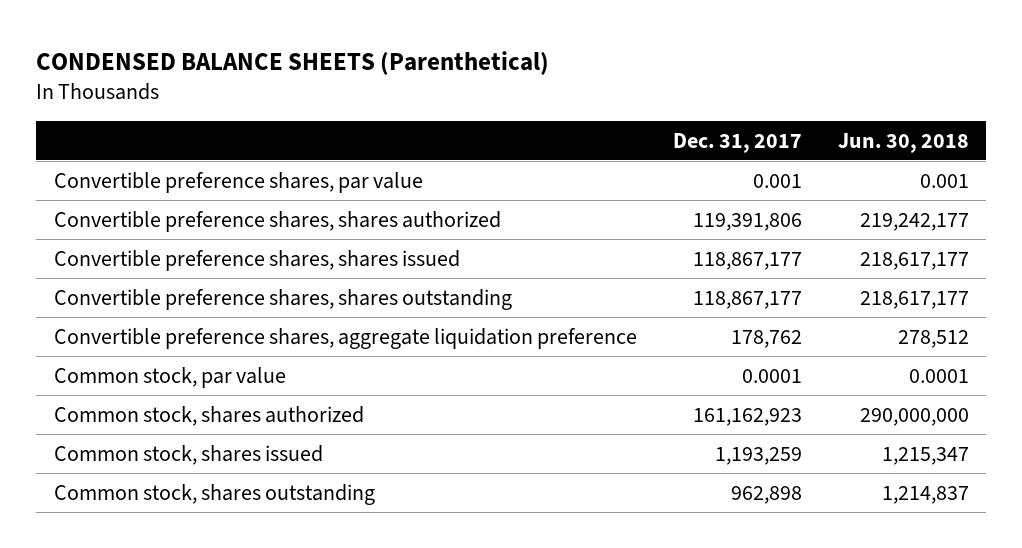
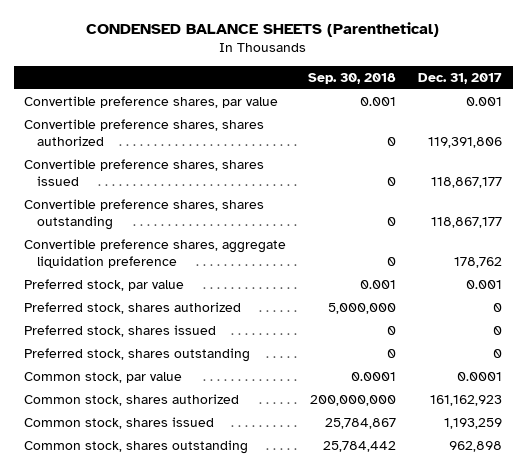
[837,132,969,153] Jun. 30, 2018 -> none
none -> [308,72,397,84] Sep. 30, 2018
none -> [24,279,185,292] Preferred stock, par value
none -> [24,302,242,315] Preferred stock, shares authorized
none -> [24,325,217,338] Preferred stock, shares issued
none -> [24,348,251,363] Preferred stock, shares outstanding

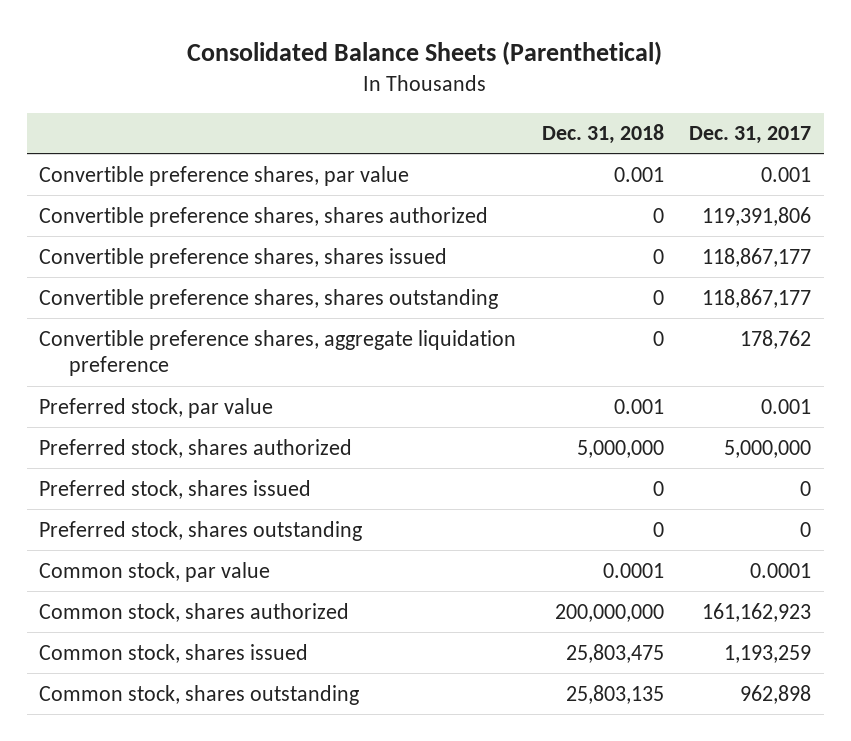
[86,22,440,38] CONDENSED BALANCE SHEETS (Parenthetical) -> [187,40,663,65] Consolidated Balance Sheets (Parenthetical)
[308,72,397,84] Sep. 30, 2018 -> none
none -> [541,124,664,145] Dec. 31, 2018
[493,303,503,313] 0 -> [724,439,812,458] 5,000,000

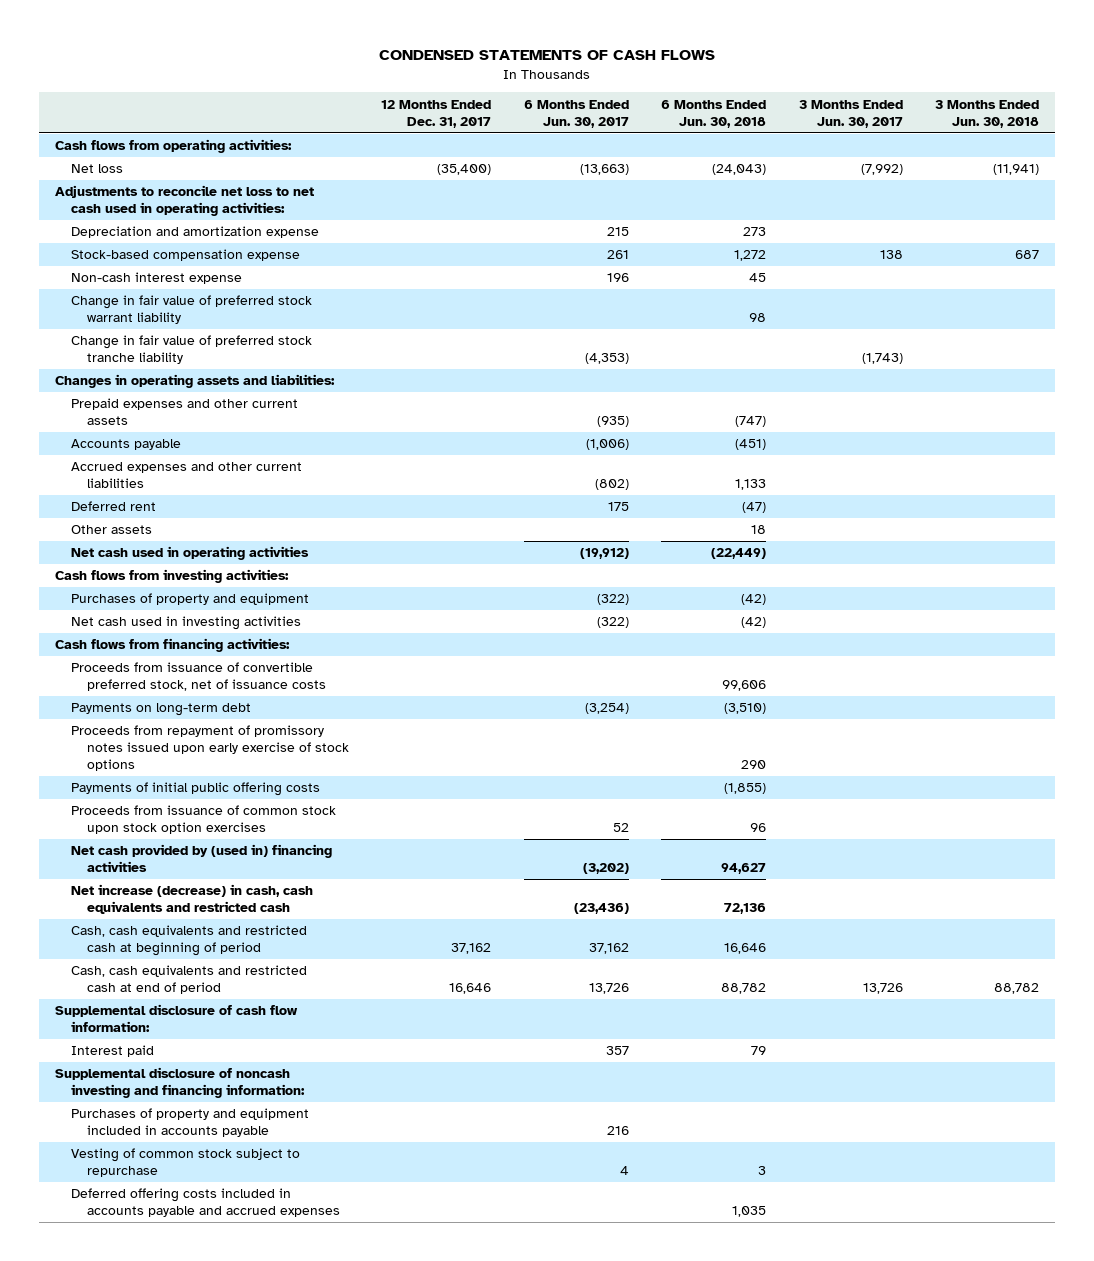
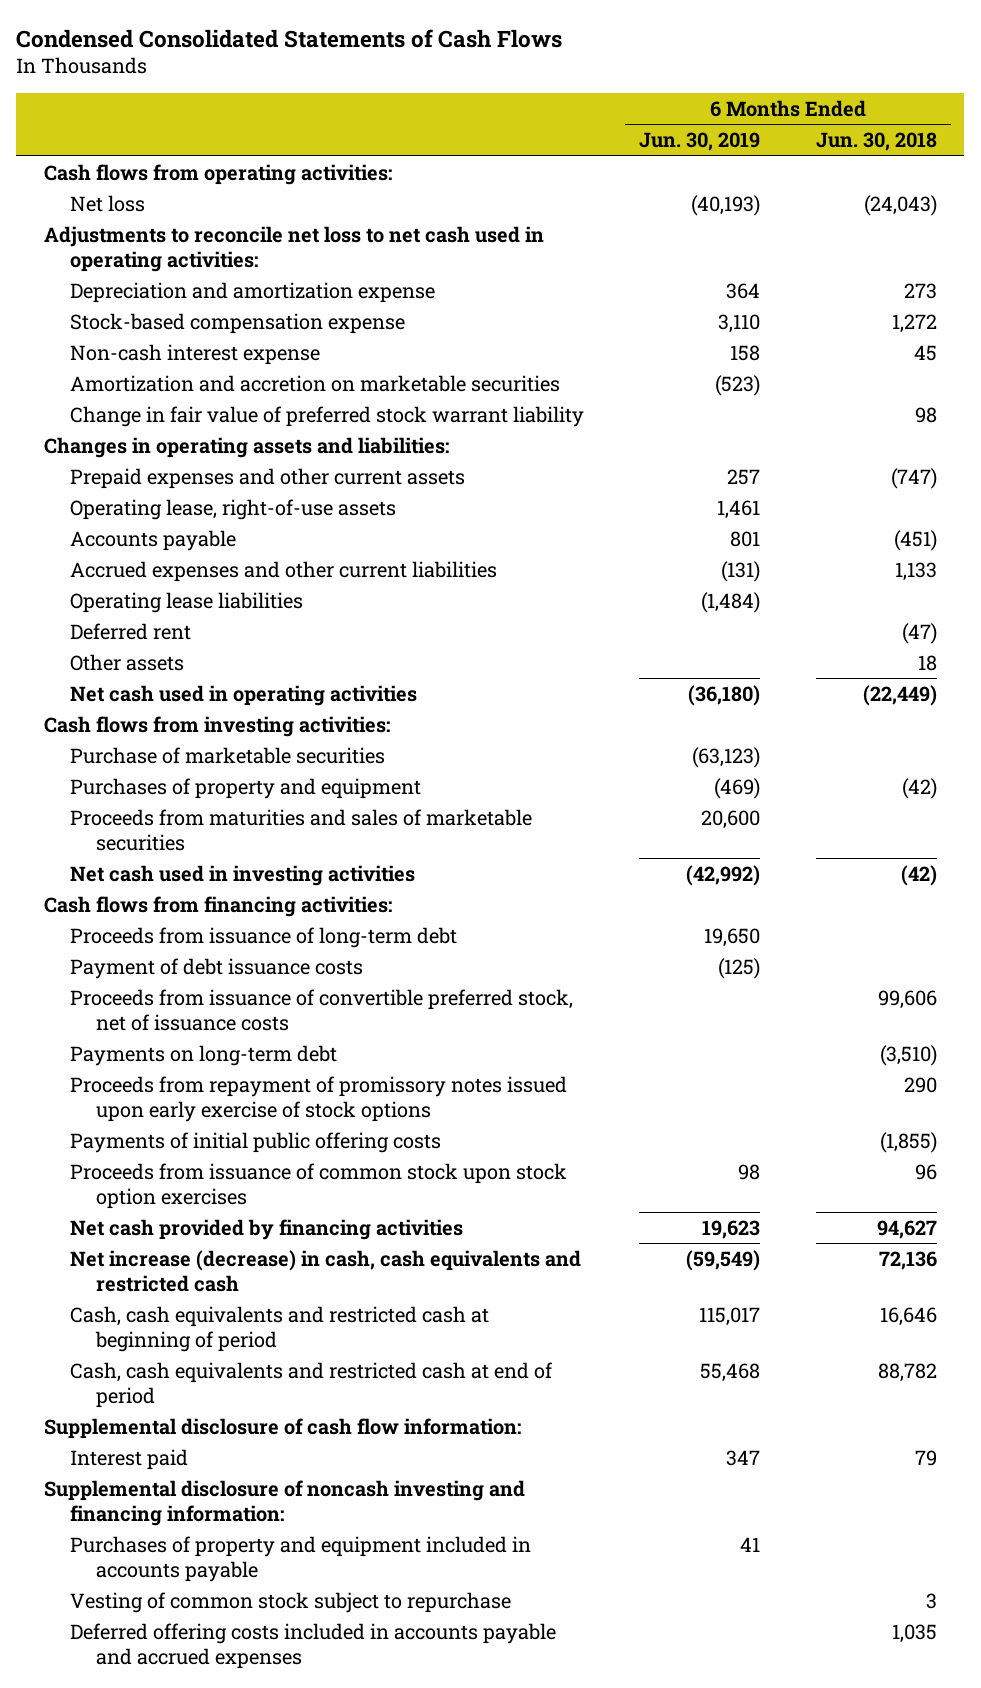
[379,50,716,61] CONDENSED STATEMENTS OF CASH FLOWS -> [16,28,563,48] Condensed Consolidated Statements of Cash Flows
[381,99,492,128] 12 Months Ended Dec. 31, 2017 -> none
[523,99,629,128] 6 Months Ended Jun. 30, 2017 -> none
[798,99,903,128] 3 Months Ended Jun. 30, 2017 -> none
[935,99,1040,128] 3 Months Ended Jun. 30, 2018 -> none
none -> [639,132,761,152] Jun. 30, 2019
none -> [69,374,560,392] Amortization and accretion on marketable securities
[70,335,312,365] Change in fair value of preferred stock tranche liability -> none
none -> [69,498,396,520] Operating lease, right-of-use assets
none -> [69,591,303,613] Operating lease liabilities
none -> [69,746,385,764] Purchase of marketable securities
none -> [69,808,532,851] Proceeds from maturities and sales of marketable securities
none -> [69,926,457,948] Proceeds from issuance of long-term debt
none -> [69,957,363,979] Payment of debt issuance costs
[70,844,332,873] Net cash provided by (used in) financing activities -> [69,1218,463,1240] Net cash provided by financing activities

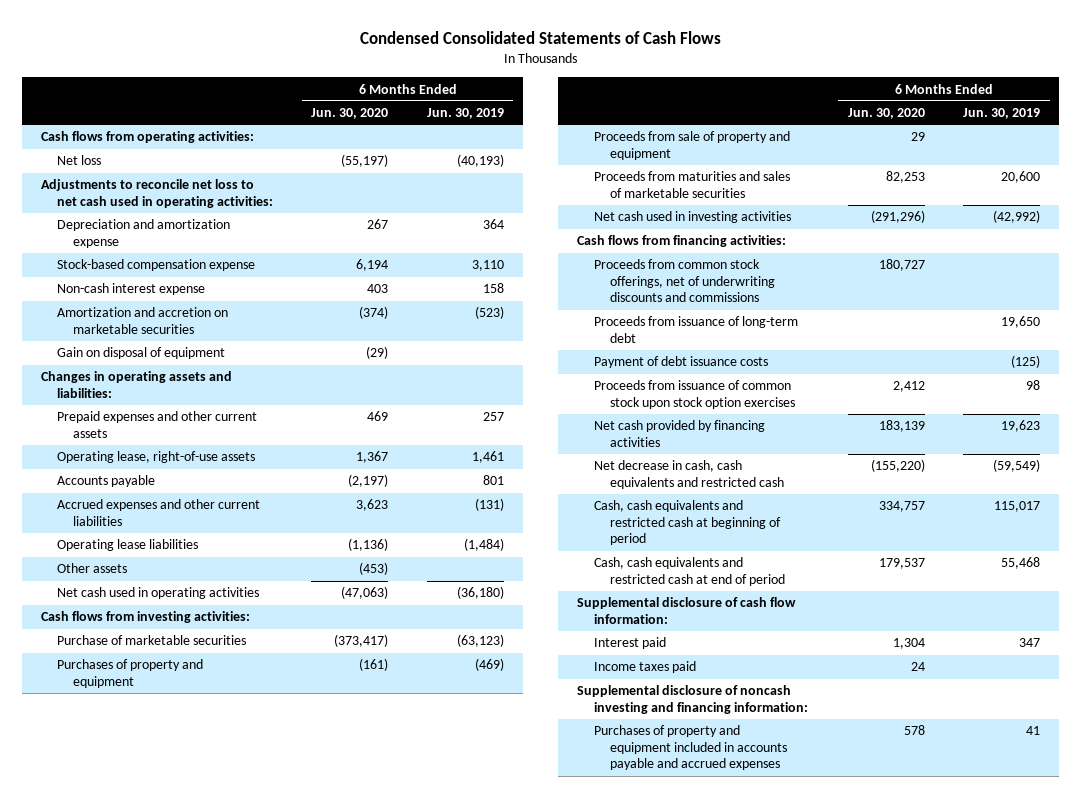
[815,132,937,152] Jun. 30, 2018 -> none
none -> [311,108,389,120] Jun. 30, 2020
[69,405,584,427] Change in fair value of preferred stock warrant liability -> none
none -> [57,347,226,360] Gain on disposal of equipment
[69,622,191,640] Deferred rent -> none
none -> [593,131,790,160] Proceeds from sale of property and equipment
none -> [593,259,775,303] Proceeds from common stock offerings, net of underwriting discounts and commissions
[69,988,573,1031] Proceeds from issuance of convertible preferred stock, net of issuance costs -> none
[69,1044,337,1066] Payments on long-term debt -> none
[69,1075,567,1122] Proceeds from repayment of promissory notes issued upon early exercise of stock options -> none
[69,1131,441,1153] Payments of initial public offering costs -> none
[69,1249,581,1292] Net increase (decrease) in cash, cash equivalents and restricted cash -> [593,460,784,489] Net decrease in cash, cash equivalents and restricted cash
none -> [593,661,696,674] Income taxes paid
[69,1591,511,1613] Vesting of common stock subject to repurchase -> none
[69,1622,556,1669] Deferred offering costs included in accounts payable and accrued expenses -> none
[69,1535,531,1582] Purchases of property and equipment included in accounts payable -> [593,725,787,771] Purchases of property and equipment included in accounts payable and accrued expenses

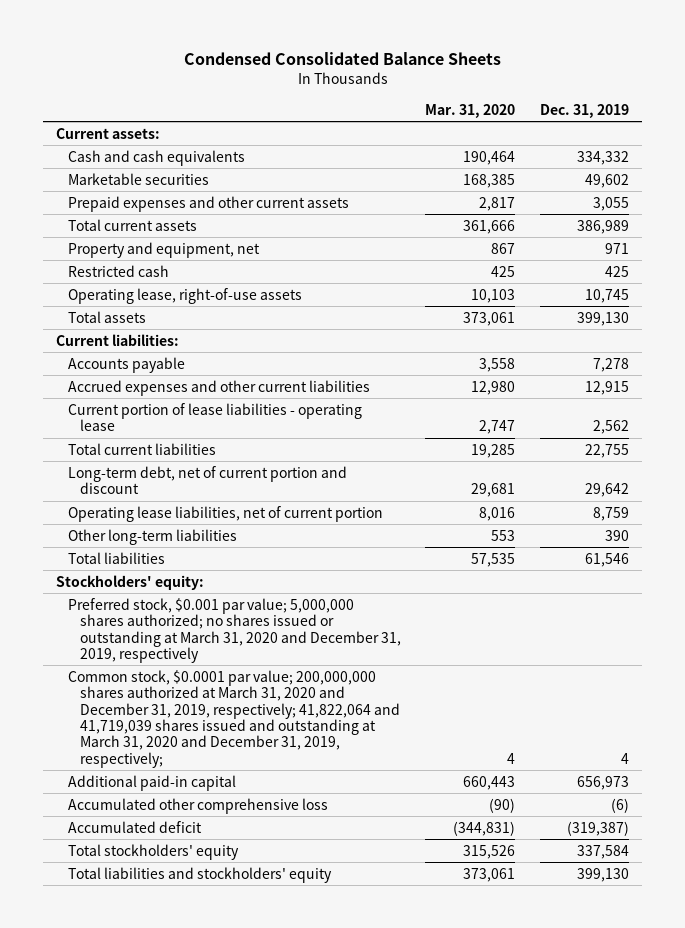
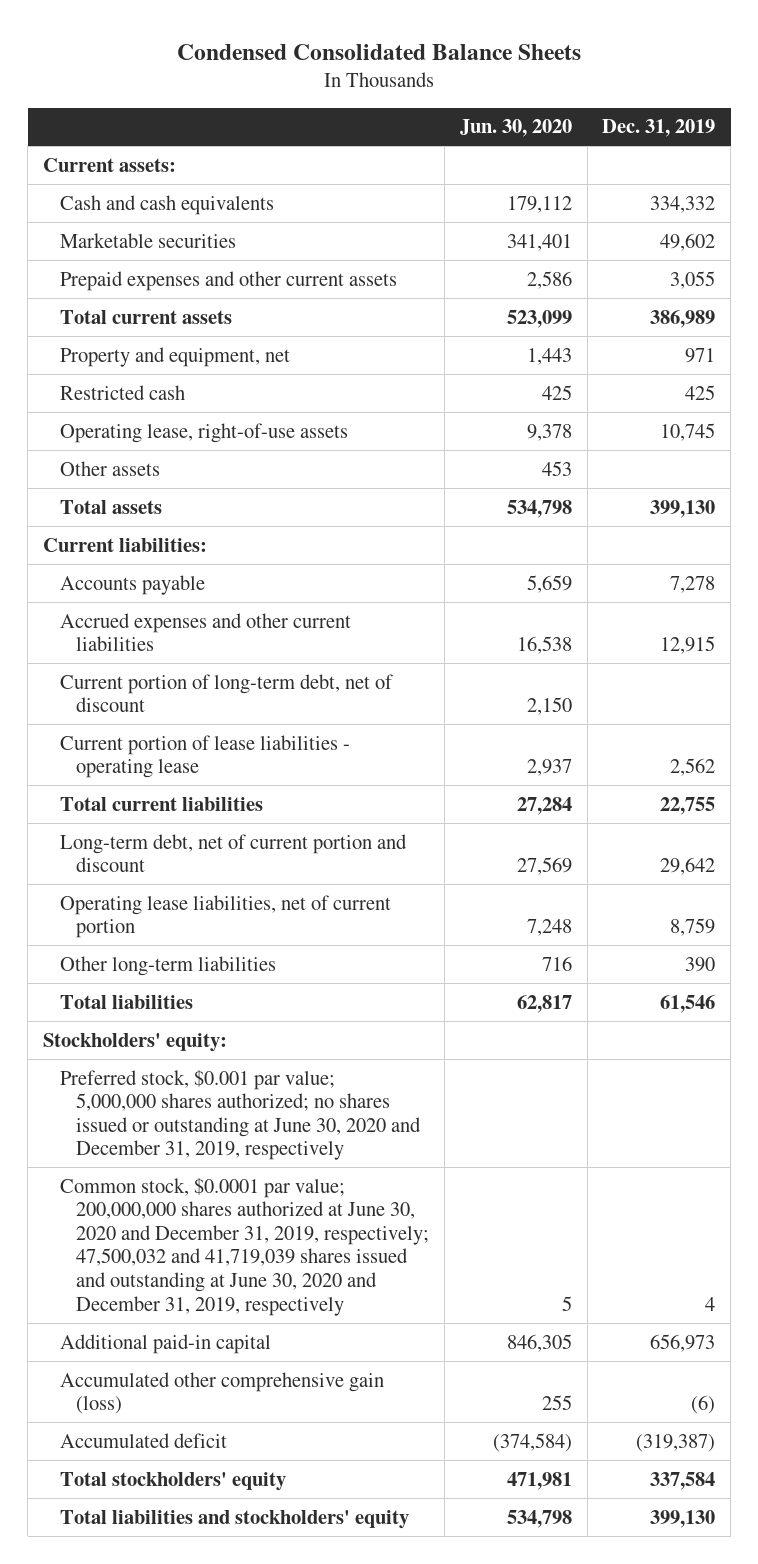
[425,103,516,118] Mar. 31, 2020 -> none
none -> [459,119,572,138] Jun. 30, 2020
none -> [59,460,160,476] Other assets
none -> [59,673,393,713] Current portion of long-term debt, net of discount
[67,597,401,664] Preferred stock, $0.001 par value; 5,000,000 shares authorized; no shares issued or outstanding at March 31, 2020 and December 31, 2019, respectively -> [59,1069,422,1161] Preferred stock, $0.001 par value; 5,000,000 shares authorized; no shares issued or outstanding at June 30, 2020 and December 31, 2019, respectively
[67,669,400,768] Common stock, $0.0001 par value; 200,000,000 shares authorized at March 31, 2020 and December 31, 2019, respectively; 41,822,064 and 41,719,039 shares issued and outstanding at March 31, 2020 and December 31, 2019, respectively; -> [59,1177,430,1316] Common stock, $0.0001 par value; 200,000,000 shares authorized at June 30, 2020 and December 31, 2019, respectively; 47,500,032 and 41,719,039 shares issued and outstanding at June 30, 2020 and December 31, 2019, respectively
[67,797,328,814] Accumulated other comprehensive loss -> [59,1371,384,1415] Accumulated other comprehensive gain (loss)

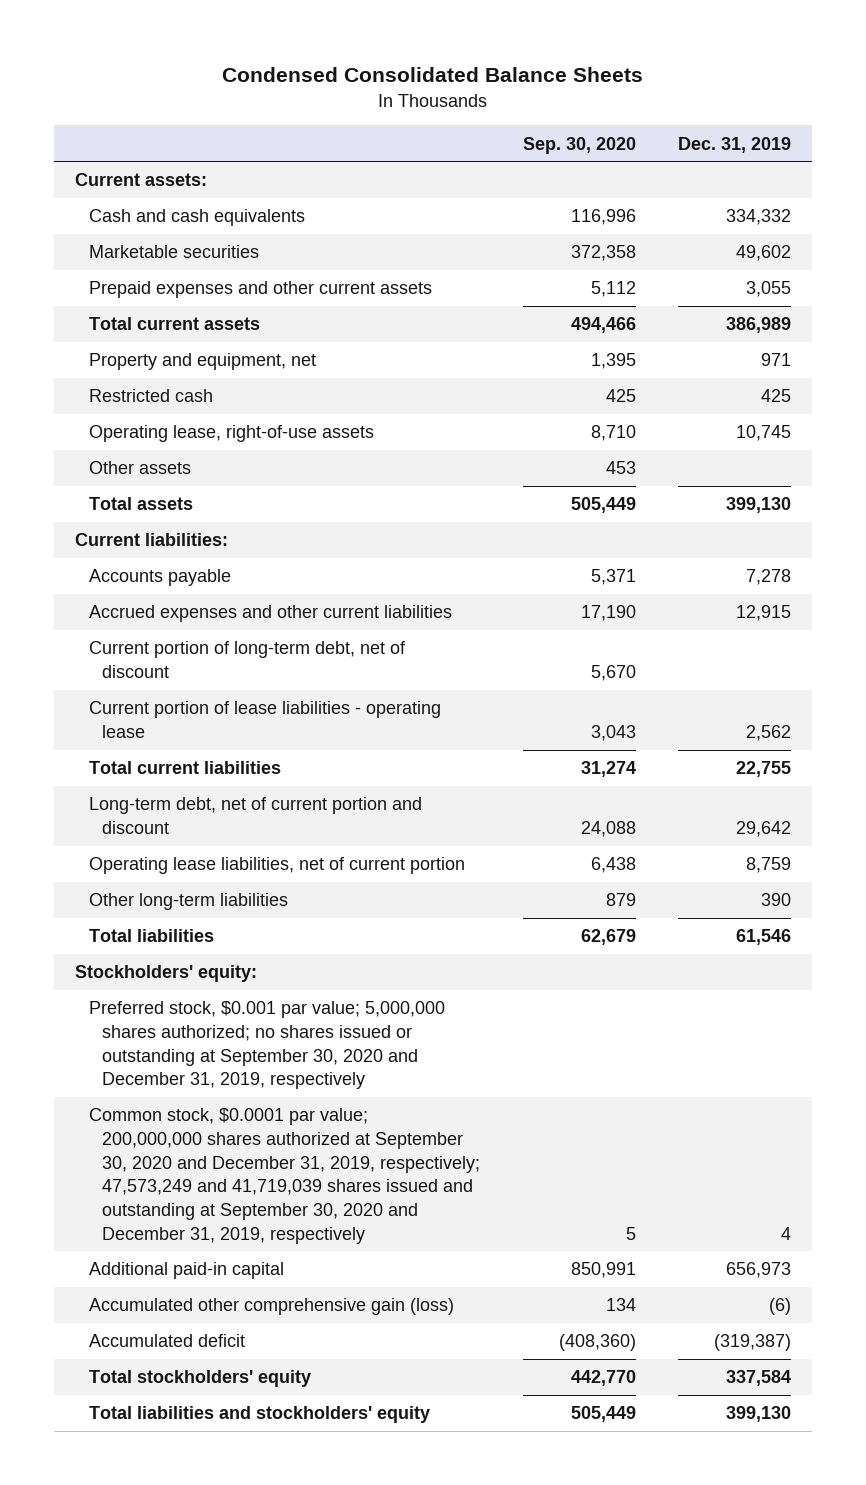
[459,119,572,138] Jun. 30, 2020 -> none
none -> [522,136,636,154] Sep. 30, 2020
[59,1069,422,1161] Preferred stock, $0.001 par value; 5,000,000 shares authorized; no shares issued or outstanding at June 30, 2020 and December 31, 2019, respectively -> [88,1001,445,1090] Preferred stock, $0.001 par value; 5,000,000 shares authorized; no shares issued or outstanding at September 30, 2020 and December 31, 2019, respectively
[59,1177,430,1316] Common stock, $0.0001 par value; 200,000,000 shares authorized at June 30, 2020 and December 31, 2019, respectively; 47,500,032 and 41,719,039 shares issued and outstanding at June 30, 2020 and December 31, 2019, respectively -> [88,1108,481,1244] Common stock, $0.0001 par value; 200,000,000 shares authorized at September 30, 2020 and December 31, 2019, respectively; 47,573,249 and 41,719,039 shares issued and outstanding at September 30, 2020 and December 31, 2019, respectively

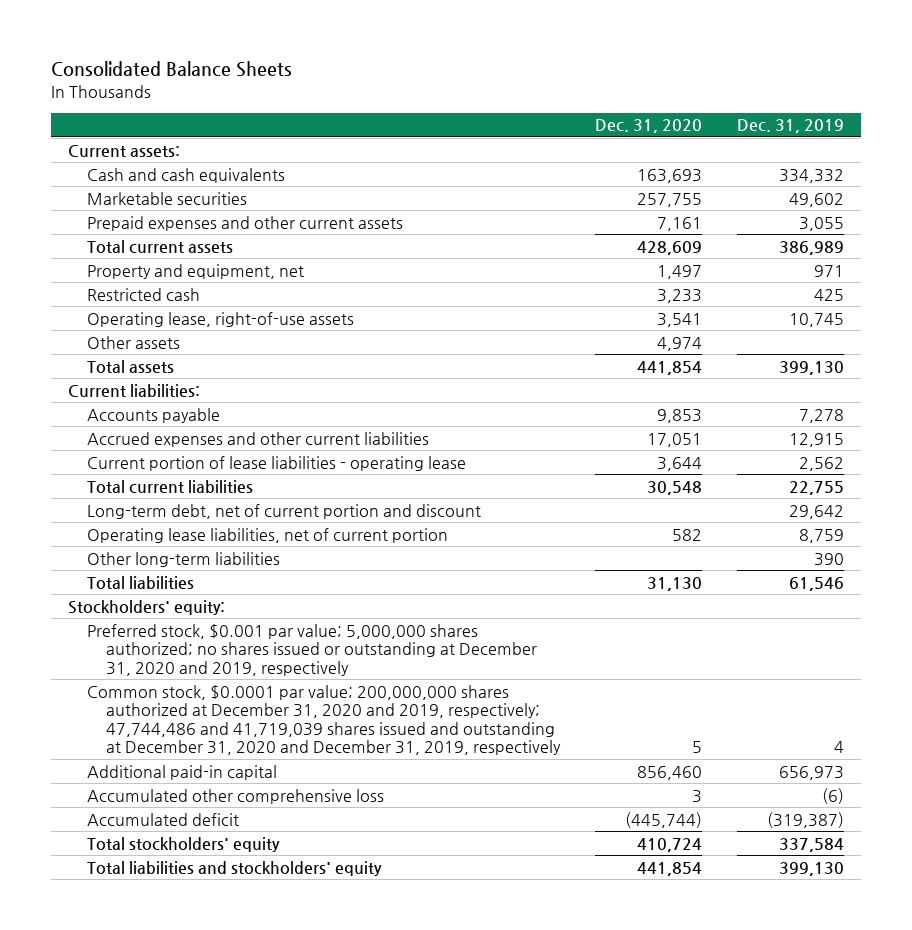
[222,67,644,83] Condensed Consolidated Balance Sheets -> [50,61,292,78] Consolidated Balance Sheets
[522,136,636,154] Sep. 30, 2020 -> none
none -> [594,119,702,134] Dec. 31, 2020
[88,641,406,678] Current portion of long-term debt, net of discount -> none
[88,1001,445,1090] Preferred stock, $0.001 par value; 5,000,000 shares authorized; no shares issued or outstanding at September 30, 2020 and December 31, 2019, respectively -> [87,623,538,676] Preferred stock, $0.001 par value; 5,000,000 shares authorized; no shares issued or outstanding at December 31, 2020 and 2019, respectively
[88,1108,481,1244] Common stock, $0.0001 par value; 200,000,000 shares authorized at September 30, 2020 and December 31, 2019, respectively; 47,573,249 and 41,719,039 shares issued and outstanding at September 30, 2020 and December 31, 2019, respectively -> [87,684,562,756] Common stock, $0.0001 par value; 200,000,000 shares authorized at December 31, 2020 and 2019, respectively; 47,744,486 and 41,719,039 shares issued and outstanding at December 31, 2020 and December 31, 2019, respectively
[88,1298,454,1316] Accumulated other comprehensive gain (loss) -> [87,788,385,804] Accumulated other comprehensive loss

